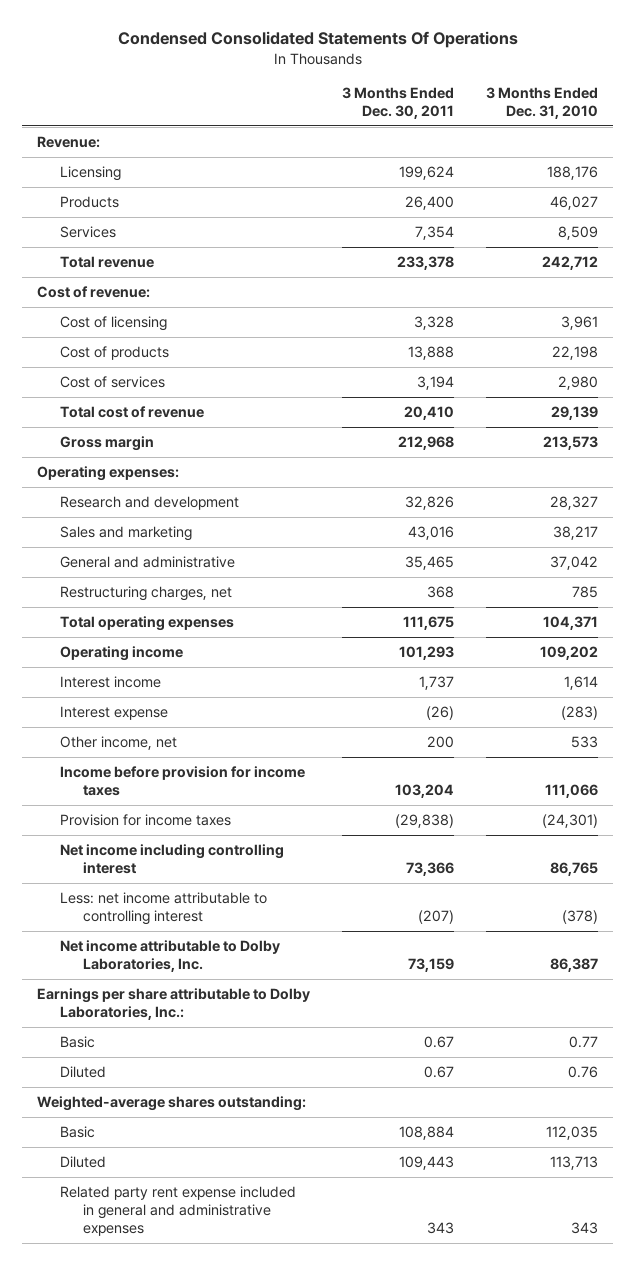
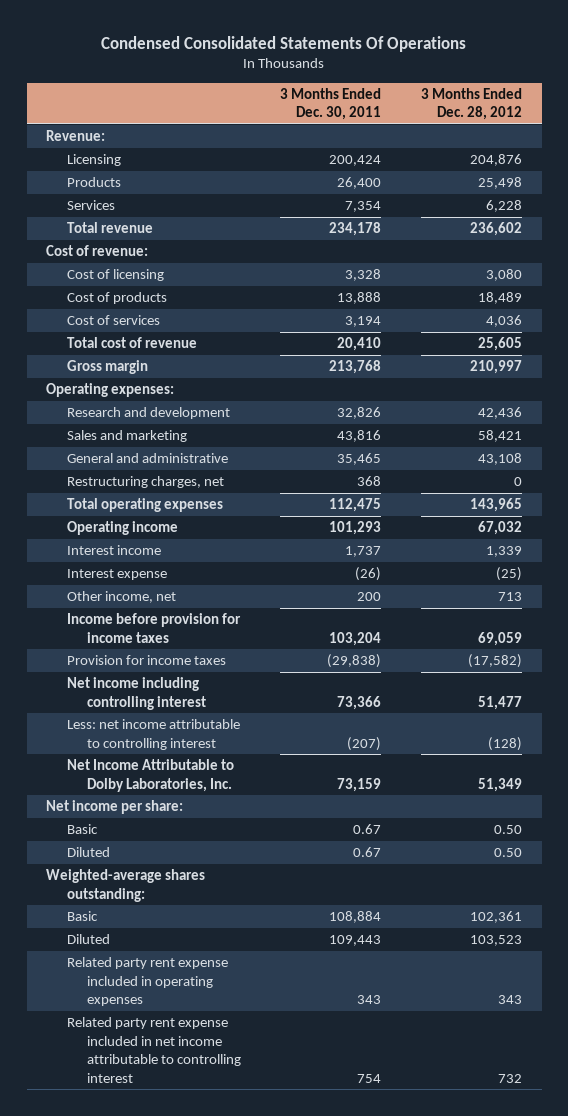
[485,87,598,120] 3 Months Ended Dec. 31, 2010 -> none
none -> [420,87,522,121] 3 Months Ended Dec. 28, 2012
[399,165,455,180] 199,624 -> [329,155,382,167] 200,424
[397,255,455,270] 233,378 -> [329,222,382,237] 234,178
[398,435,455,450] 212,968 -> [329,360,382,375] 213,768
[408,525,455,540] 43,016 -> [337,430,382,443] 43,816
[403,615,455,630] 111,675 -> [329,498,382,513] 112,475
[60,939,281,973] Net income attributable to Dolby Laboratories, Inc. -> [66,759,234,792] Net Income Attributable to Dolby Laboratories, Inc.
[37,987,311,1021] Earnings per share attributable to Dolby Laboratories, Inc.: -> [46,800,184,815] Net income per share:
[60,1185,297,1237] Related party rent expense included in general and administrative expenses -> [66,957,228,1007] Related party rent expense included in operating expenses
none -> [66,1017,241,1083] Related party rent expense included in net income attributable to controlling interest

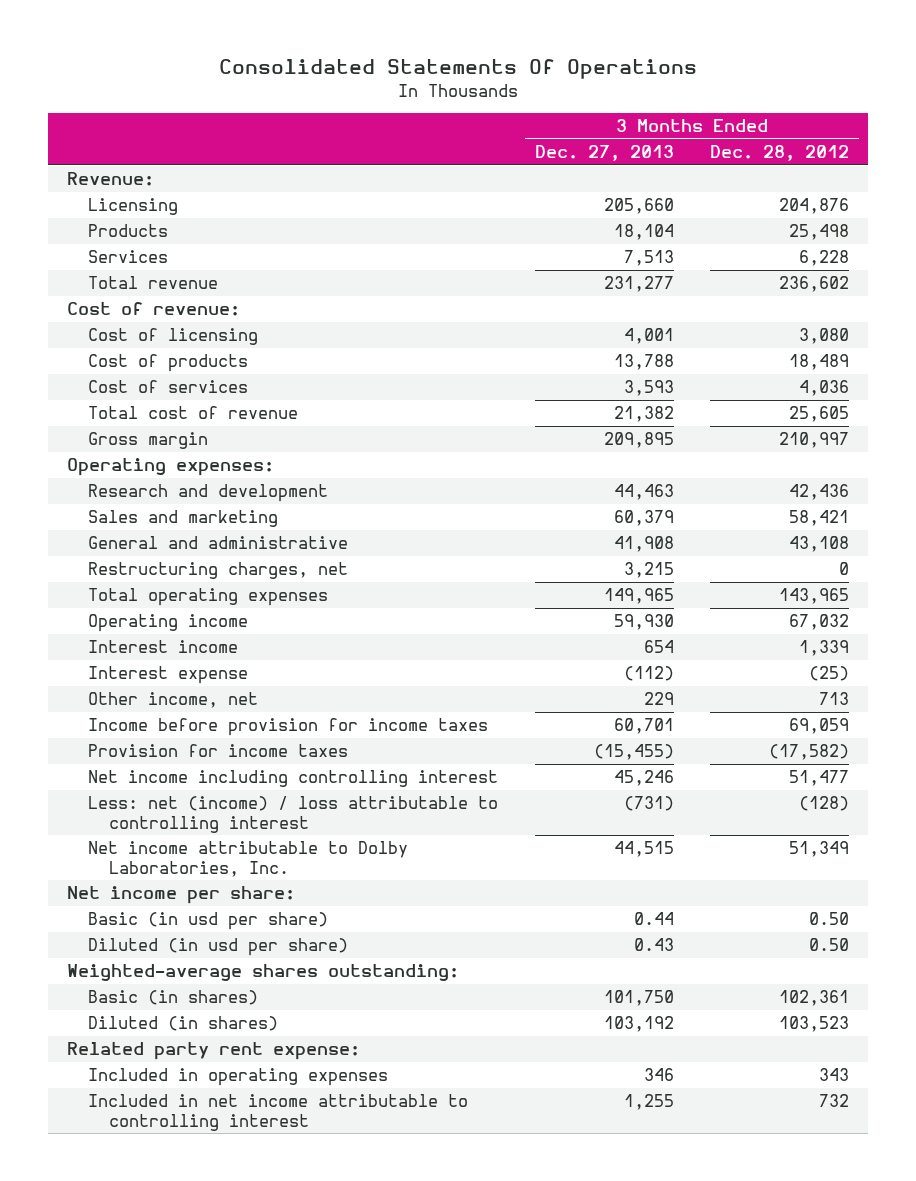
[101,35,467,52] Condensed Consolidated Statements Of Operations -> [219,59,698,80] Consolidated Statements Of Operations
[280,87,382,121] 3 Months Ended Dec. 30, 2011 -> none
none -> [534,145,674,162] Dec. 27, 2013
[66,719,240,750] Less: net income attributable to controlling interest -> [87,796,498,833] Less: net (income) / loss attributable to controlling interest
[66,759,234,792] Net Income Attributable to Dolby Laboratories, Inc. -> [87,841,408,877] Net income attributable to Dolby Laboratories, Inc.
[66,824,98,835] Basic -> [87,912,328,931] Basic (in usd per share)
[66,847,110,858] Diluted -> [87,938,348,957] Diluted (in usd per share)
[66,911,98,922] Basic -> [87,990,258,1006] Basic (in shares)
[66,934,110,945] Diluted -> [87,1016,278,1032] Diluted (in shares)
none -> [66,1042,360,1061] Related party rent expense:
[66,957,228,1007] Related party rent expense included in operating expenses -> [87,1068,388,1087] Included in operating expenses
[66,1017,241,1083] Related party rent expense included in net income attributable to controlling interest -> [87,1094,468,1131] Included in net income attributable to controlling interest

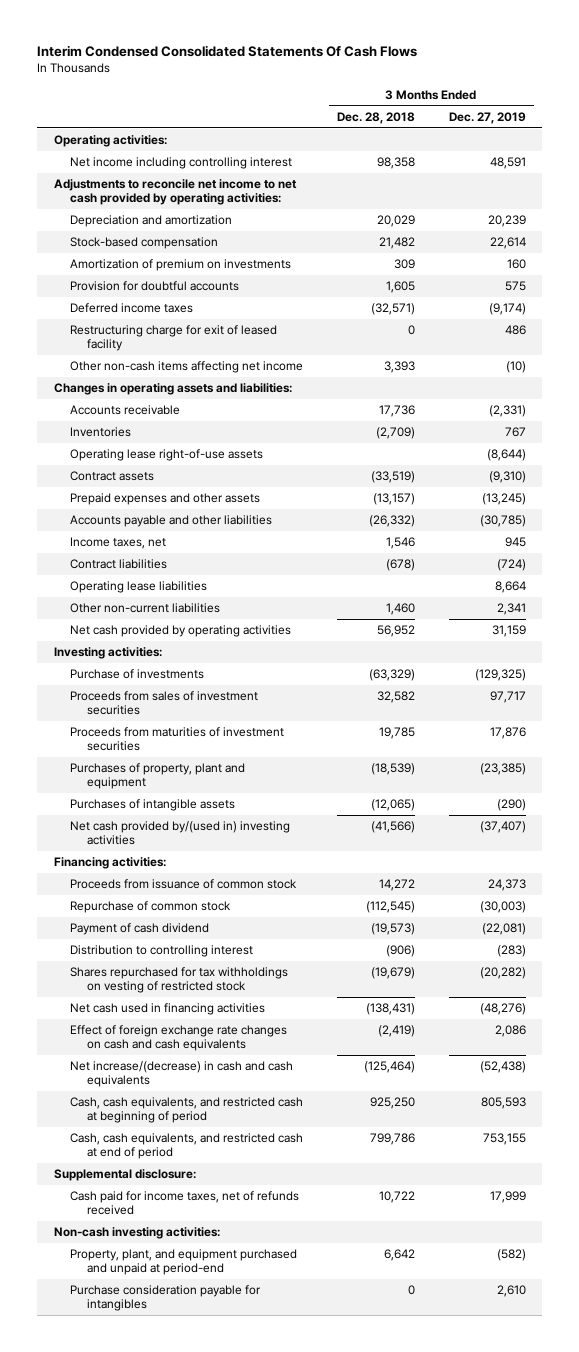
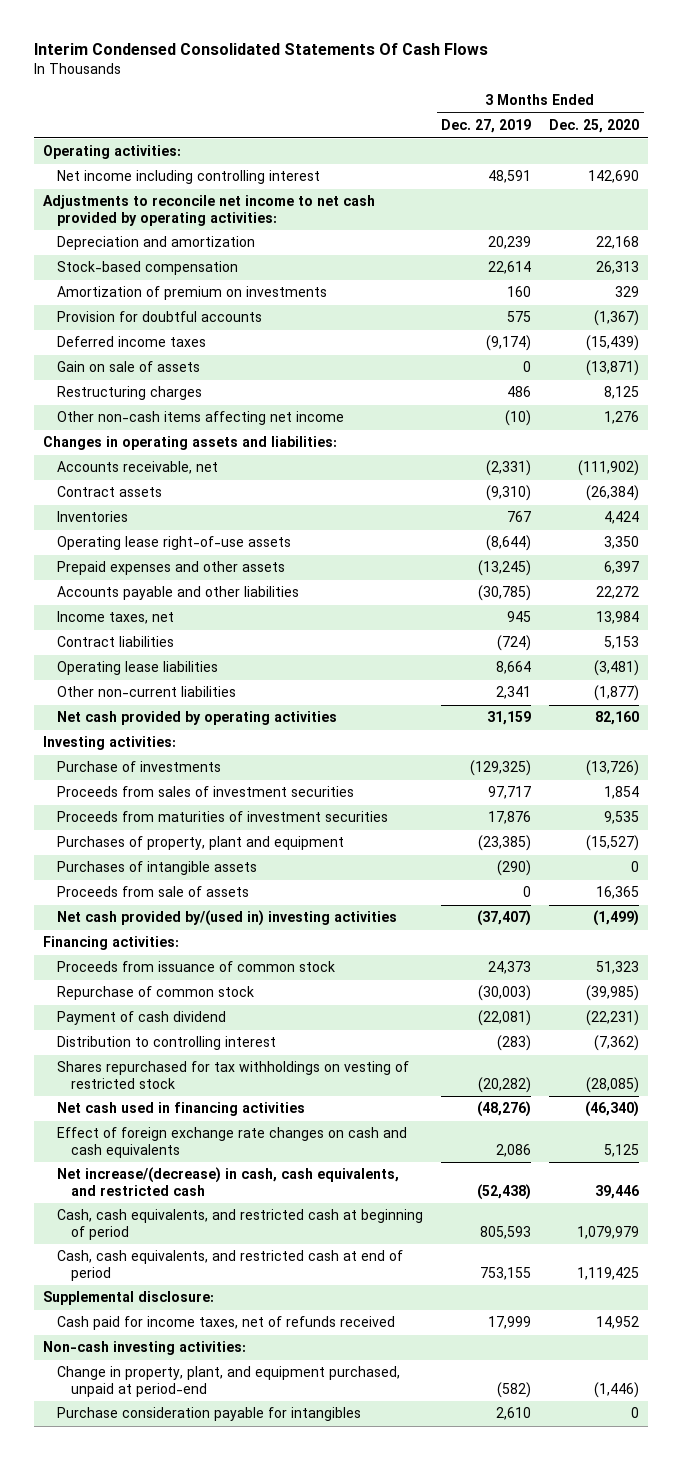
[336,111,415,124] Dec. 28, 2018 -> none
none -> [549,119,640,134] Dec. 25, 2020
none -> [57,361,201,373] Gain on sale of assets
[70,325,278,352] Restructuring charge for exit of leased facility -> [57,386,203,401] Restructuring charges
[70,405,181,416] Accounts receivable -> [57,461,219,475] Accounts receivable, net
[70,471,155,482] Contract assets -> [57,486,163,498] Contract assets
none -> [57,886,250,898] Proceeds from sale of assets
[70,1061,294,1088] Net increase/(decrease) in cash and cash equivalents -> [57,1167,400,1196] Net increase/(decrease) in cash, cash equivalents, and restricted cash
[70,1249,298,1276] Property, plant, and equipment purchased and unpaid at period-end -> [57,1366,401,1397] Change in property, plant, and equipment purchased, unpaid at period-end

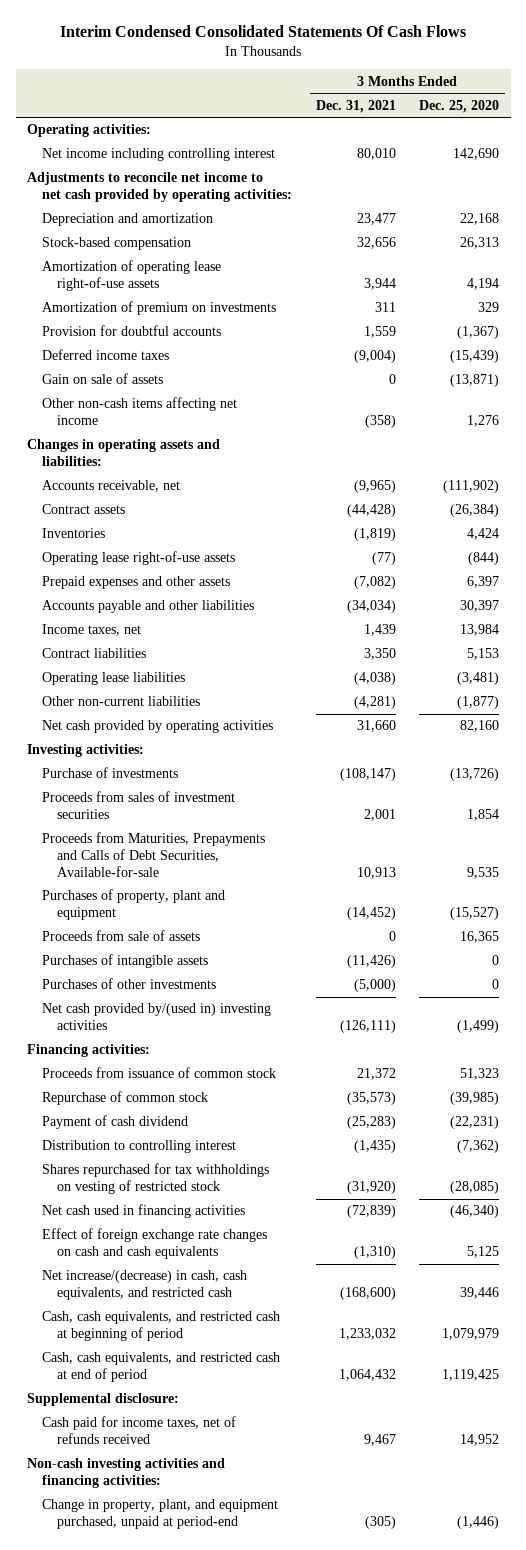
[441,119,532,134] Dec. 27, 2019 -> none
none -> [315,99,396,113] Dec. 31, 2021
none -> [42,260,222,292] Amortization of operating lease right-of-use assets
[57,386,203,401] Restructuring charges -> none
[604,536,640,550] 3,350 -> [468,552,500,566] (844)
[596,586,640,600] 22,272 -> [460,600,500,613] 30,397
[57,811,389,823] Proceeds from maturities of investment securities -> [42,832,266,877] Proceeds from Maturities, Prepayments and Calls of Debt Securities, Available-for-sale
[57,861,258,876] Purchases of intangible assets -> [42,954,209,969] Purchases of intangible assets
none -> [42,978,217,990] Purchases of other investments
[42,1341,246,1356] Non-cash investing activities: -> [27,1458,226,1489] Non-cash investing activities and financing activities:
[57,1407,362,1422] Purchase consideration payable for intangibles -> none

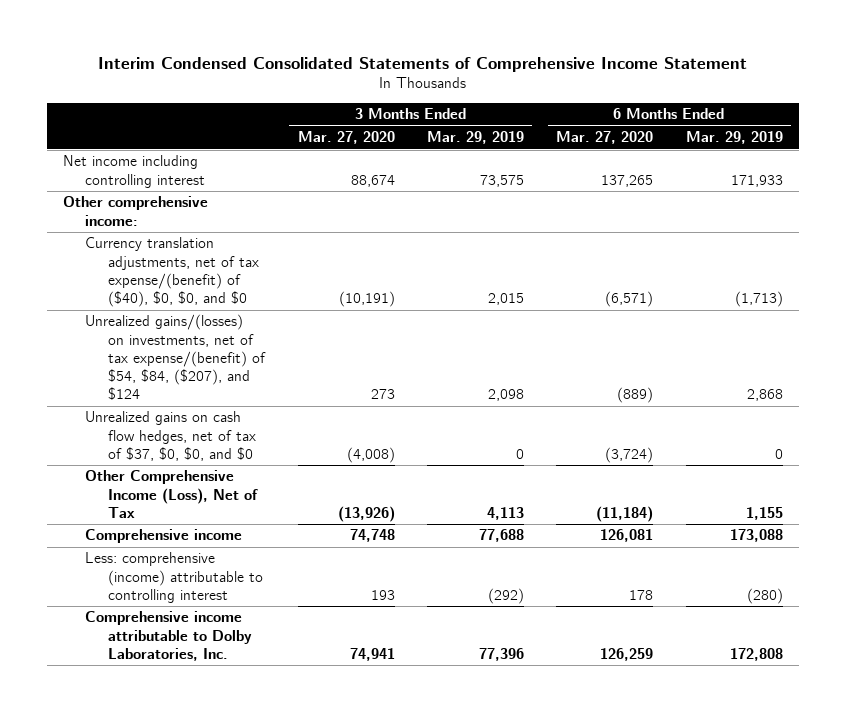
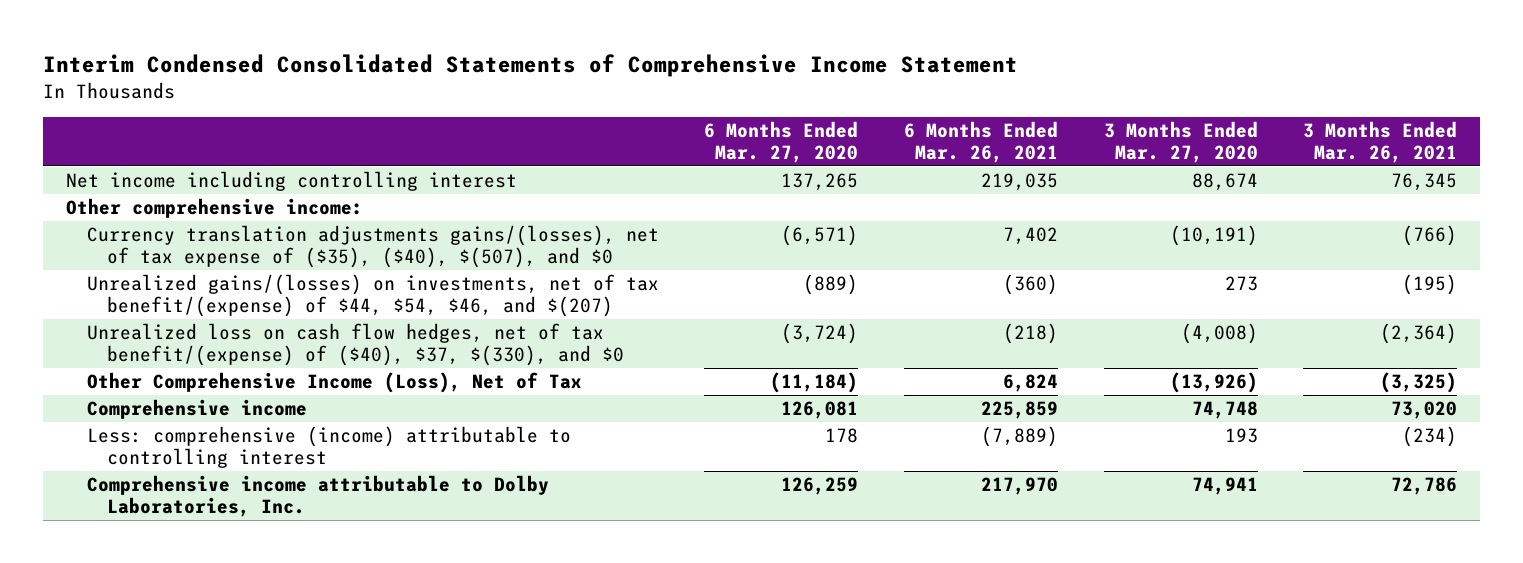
[426,131,524,145] Mar. 29, 2019 -> none
[685,131,783,145] Mar. 29, 2019 -> none
none -> [903,121,1058,164] 6 Months Ended Mar. 26, 2021
none -> [1303,121,1458,164] 3 Months Ended Mar. 26, 2021
[85,237,260,308] Currency translation adjustments, net of tax expense/(benefit) of ($40), $0, $0, and $0 -> [86,225,659,268] Currency translation adjustments gains/(losses), net of tax expense of ($35), ($40), $(507), and $0
[85,314,267,401] Unrealized gains/(losses) on investments, net of tax expense/(benefit) of $54, $84, ($207), and $124 -> [86,274,659,317] Unrealized gains/(losses) on investments, net of tax benefit/(expense) of $44, $54, $46, and $(207)
[85,411,257,461] Unrealized gains on cash flow hedges, net of tax of $37, $0, $0, and $0 -> [86,323,625,366] Unrealized loss on cash flow hedges, net of tax benefit/(expense) of ($40), $37, $(330), and $0

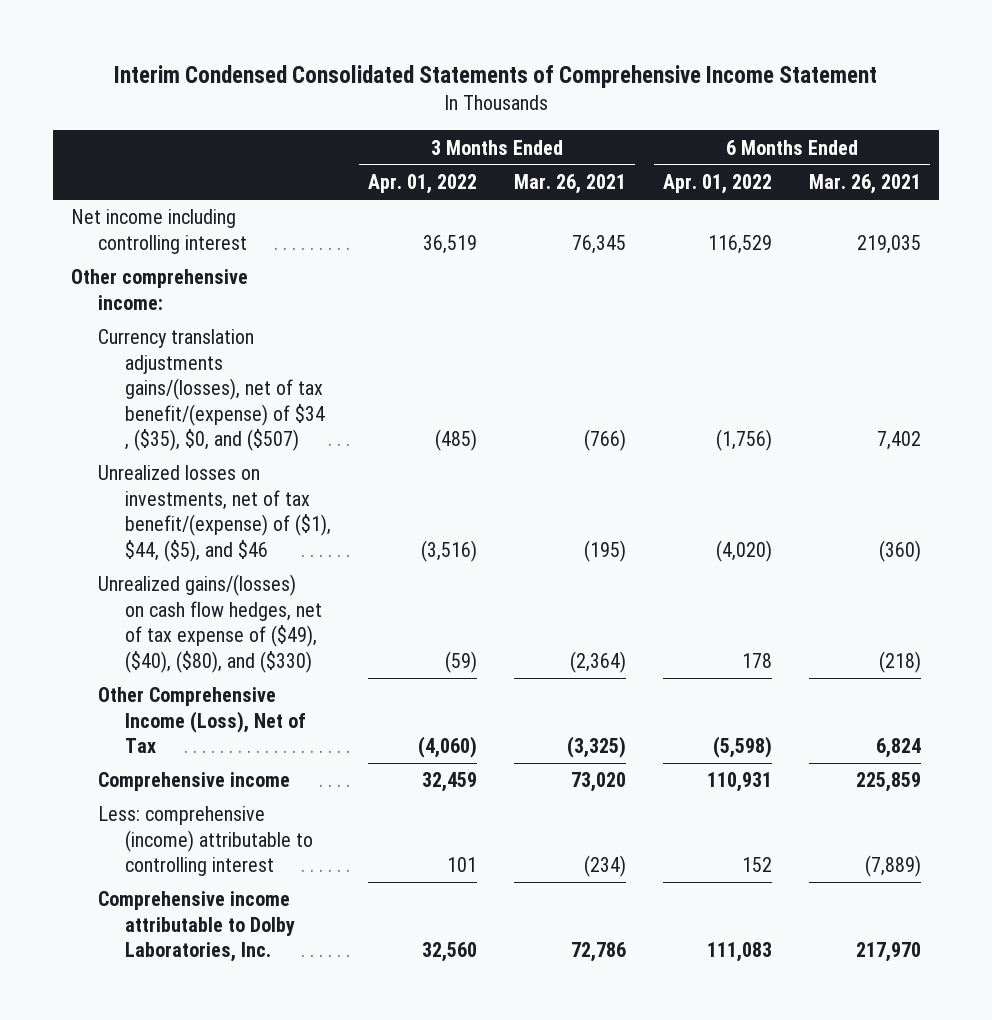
[704,121,859,164] 6 Months Ended Mar. 27, 2020 -> none
[1103,121,1258,164] 3 Months Ended Mar. 27, 2020 -> none
none -> [368,174,478,195] Apr. 01, 2022
none -> [662,174,772,195] Apr. 01, 2022
[86,225,659,268] Currency translation adjustments gains/(losses), net of tax expense of ($35), ($40), $(507), and $0 -> [98,329,326,452] Currency translation adjustments gains/(losses), net of tax benefit/(expense) of $34 , ($35), $0, and ($507)
[86,274,659,317] Unrealized gains/(losses) on investments, net of tax benefit/(expense) of $44, $54, $46, and $(207) -> [98,465,332,562] Unrealized losses on investments, net of tax benefit/(expense) of ($1), $44, ($5), and $46
[86,323,625,366] Unrealized loss on cash flow hedges, net of tax benefit/(expense) of ($40), $37, $(330), and $0 -> [98,574,323,673] Unrealized gains/(losses) on cash flow hedges, net of tax expense of ($49), ($40), ($80), and ($330)

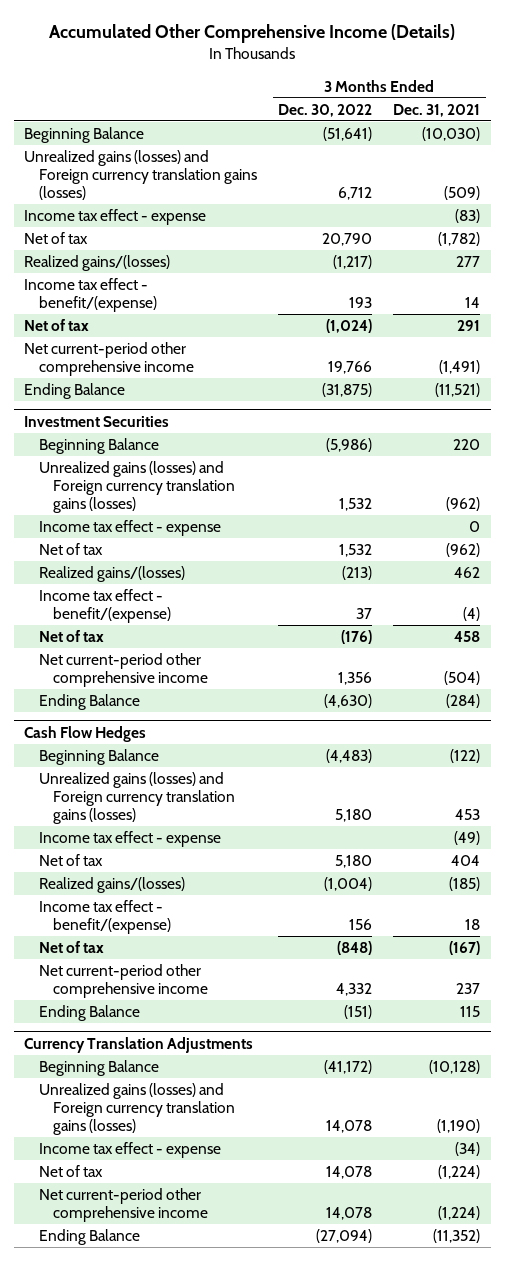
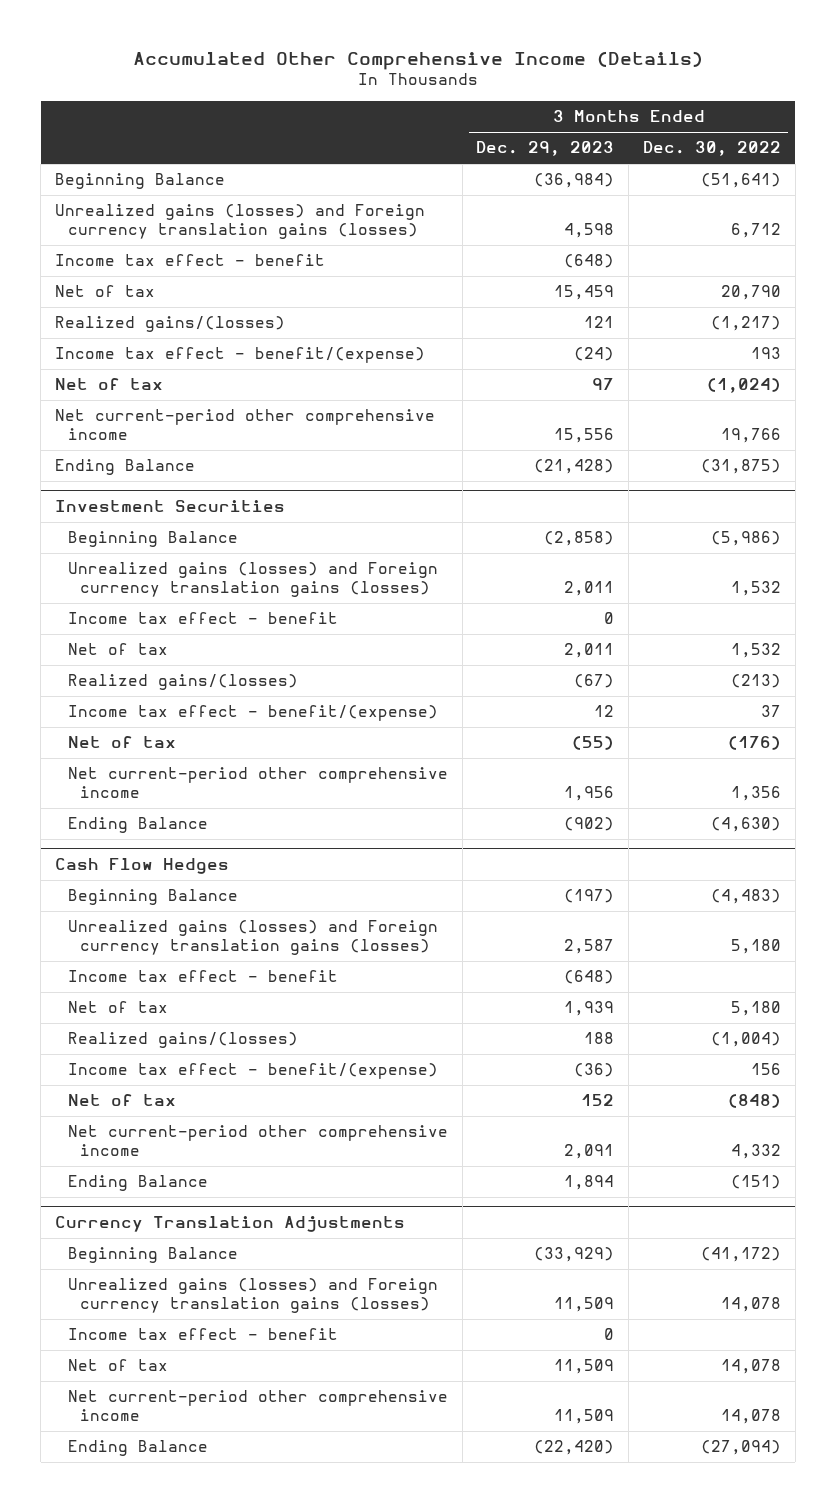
[393,103,481,117] Dec. 31, 2021 -> none
none -> [476,141,615,157] Dec. 29, 2023
[24,209,207,226] Income tax effect - expense -> [55,254,326,267] Income tax effect - benefit
[38,520,221,537] Income tax effect - expense -> [67,612,338,625] Income tax effect - benefit
[38,831,221,848] Income tax effect - expense -> [67,970,338,983] Income tax effect - benefit
[38,1142,221,1159] Income tax effect - expense -> [67,1328,338,1341] Income tax effect - benefit

